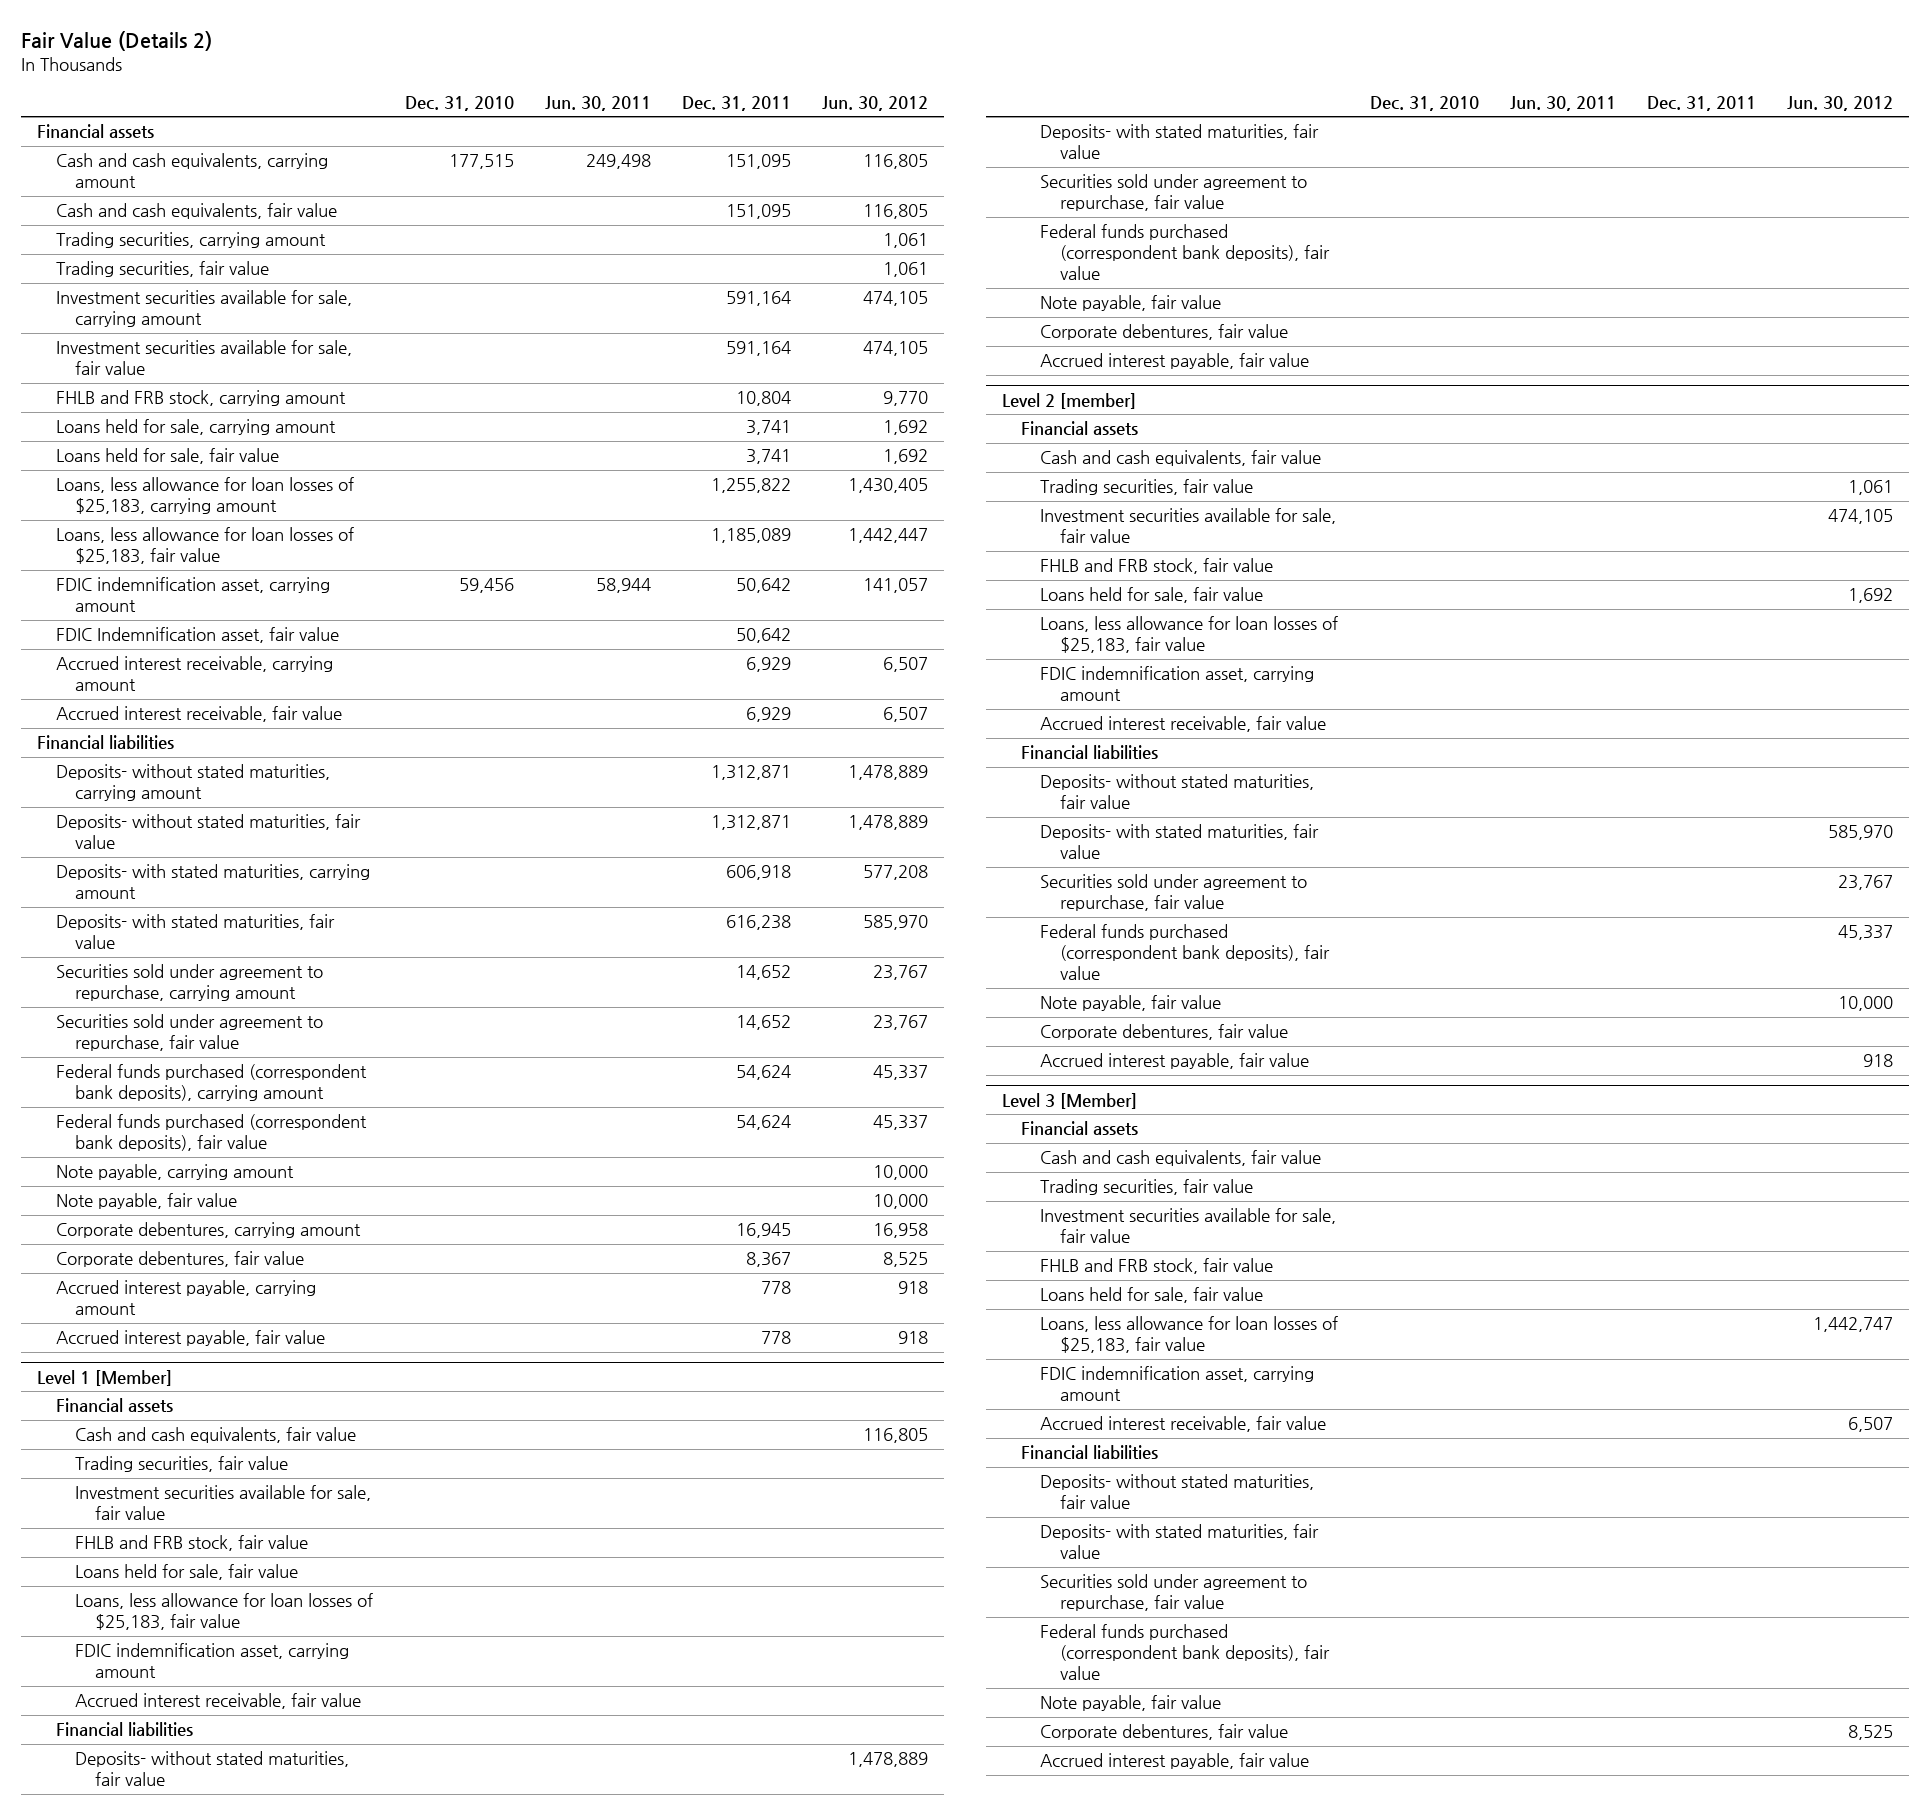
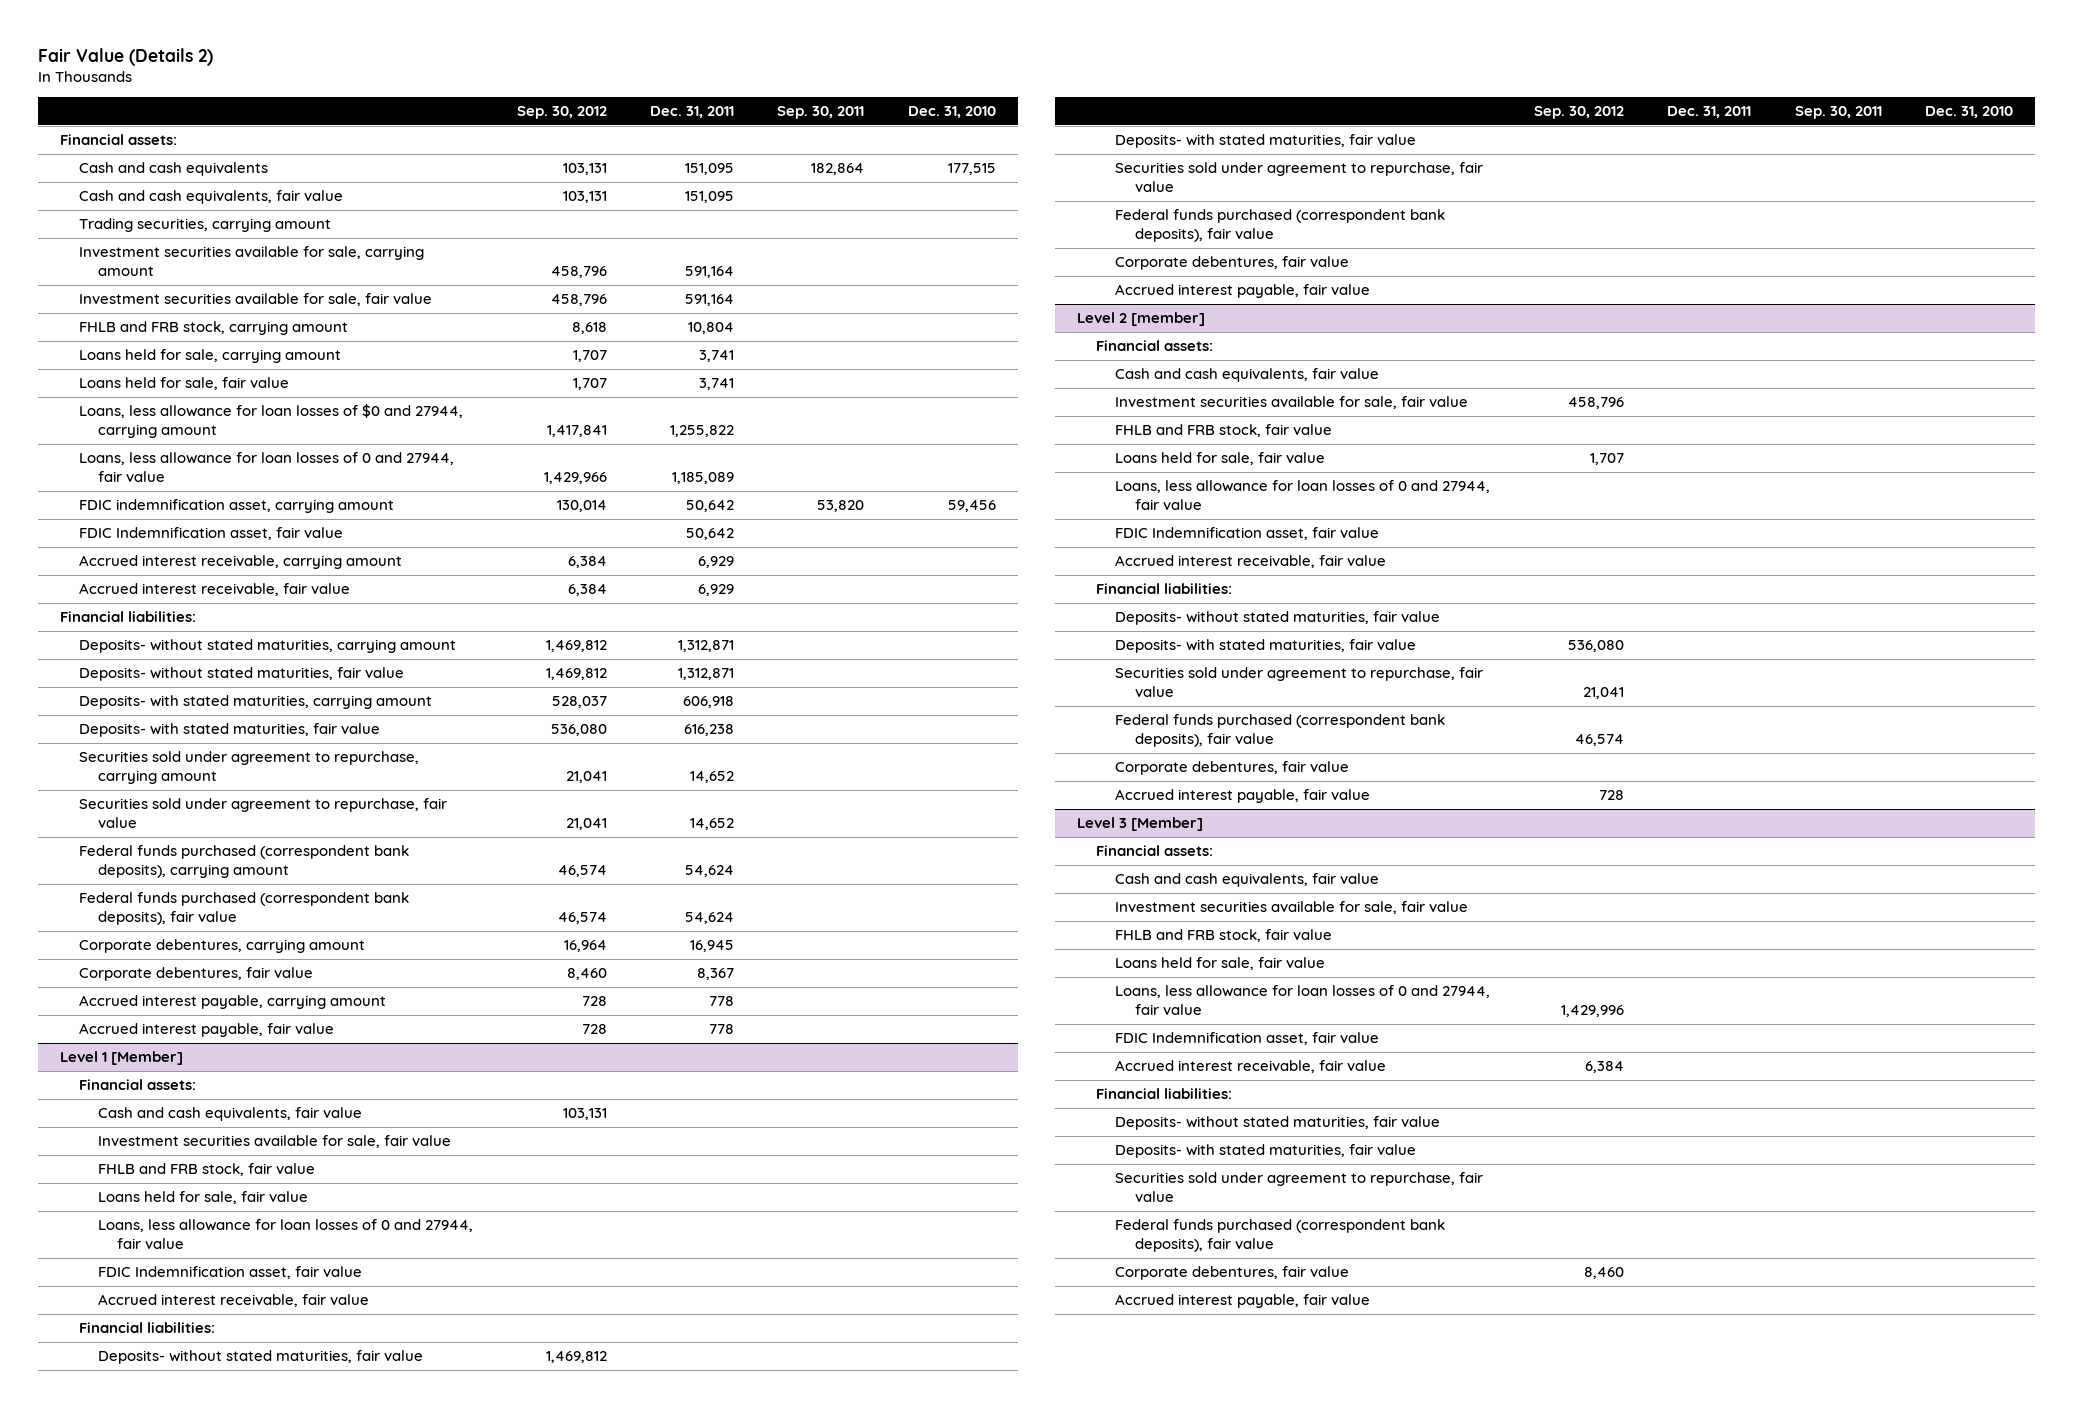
[544,95,651,111] Jun. 30, 2011 -> none
[822,95,929,111] Jun. 30, 2012 -> none
none -> [516,106,607,120] Sep. 30, 2012
none -> [777,106,865,120] Sep. 30, 2011
[36,124,154,140] Financial assets -> [59,134,177,146] Financial assets:
[56,153,329,189] Cash and cash equivalents, carrying amount -> [79,162,269,177] Cash and cash equivalents
[56,261,270,278] Trading securities, fair value -> none
[56,477,355,515] Loans, less allowance for loan losses of $25,183, carrying amount -> [79,404,464,439] Loans, less allowance for loan losses of $0 and 27944, carrying amount
[56,527,355,565] Loans, less allowance for loan losses of $25,183, fair value -> [79,452,455,483] Loans, less allowance for loan losses of 0 and 27944, fair value
[36,735,174,751] Financial liabilities -> [59,611,196,623] Financial liabilities:
[56,1164,295,1181] Note payable, carrying amount -> none
[56,1193,238,1210] Note payable, fair value -> none
[56,1398,174,1414] Financial assets -> [79,1079,197,1091] Financial assets:
[75,1456,289,1473] Trading securities, fair value -> none
[75,1643,350,1679] FDIC indemnification asset, carrying amount -> none
[75,1593,374,1631] Loans, less allowance for loan losses of $25,183, fair value -> [98,1219,474,1250] Loans, less allowance for loan losses of 0 and 27944, fair value
none -> [98,1266,363,1280] FDIC Indemnification asset, fair value
[56,1722,194,1738] Financial liabilities -> [79,1322,216,1334] Financial liabilities:
[1040,295,1222,312] Note payable, fair value -> none
[1021,421,1139,437] Financial assets -> [1096,340,1214,352] Financial assets:
[1040,479,1254,496] Trading securities, fair value -> none
[1040,666,1315,702] FDIC indemnification asset, carrying amount -> none
[1040,616,1339,654] Loans, less allowance for loan losses of $25,183, fair value -> [1115,480,1491,511] Loans, less allowance for loan losses of 0 and 27944, fair value
none -> [1115,527,1380,541] FDIC Indemnification asset, fair value
[1021,745,1159,761] Financial liabilities -> [1096,583,1233,595] Financial liabilities:
[1040,995,1222,1012] Note payable, fair value -> none
[1021,1121,1139,1137] Financial assets -> [1096,845,1214,857] Financial assets:
[1040,1179,1254,1196] Trading securities, fair value -> none
[1040,1366,1315,1402] FDIC indemnification asset, carrying amount -> none
[1040,1316,1339,1354] Loans, less allowance for loan losses of $25,183, fair value -> [1115,985,1491,1016] Loans, less allowance for loan losses of 0 and 27944, fair value
none -> [1115,1032,1380,1046] FDIC Indemnification asset, fair value
[1021,1445,1159,1461] Financial liabilities -> [1096,1088,1233,1100] Financial liabilities:
[1040,1695,1222,1712] Note payable, fair value -> none

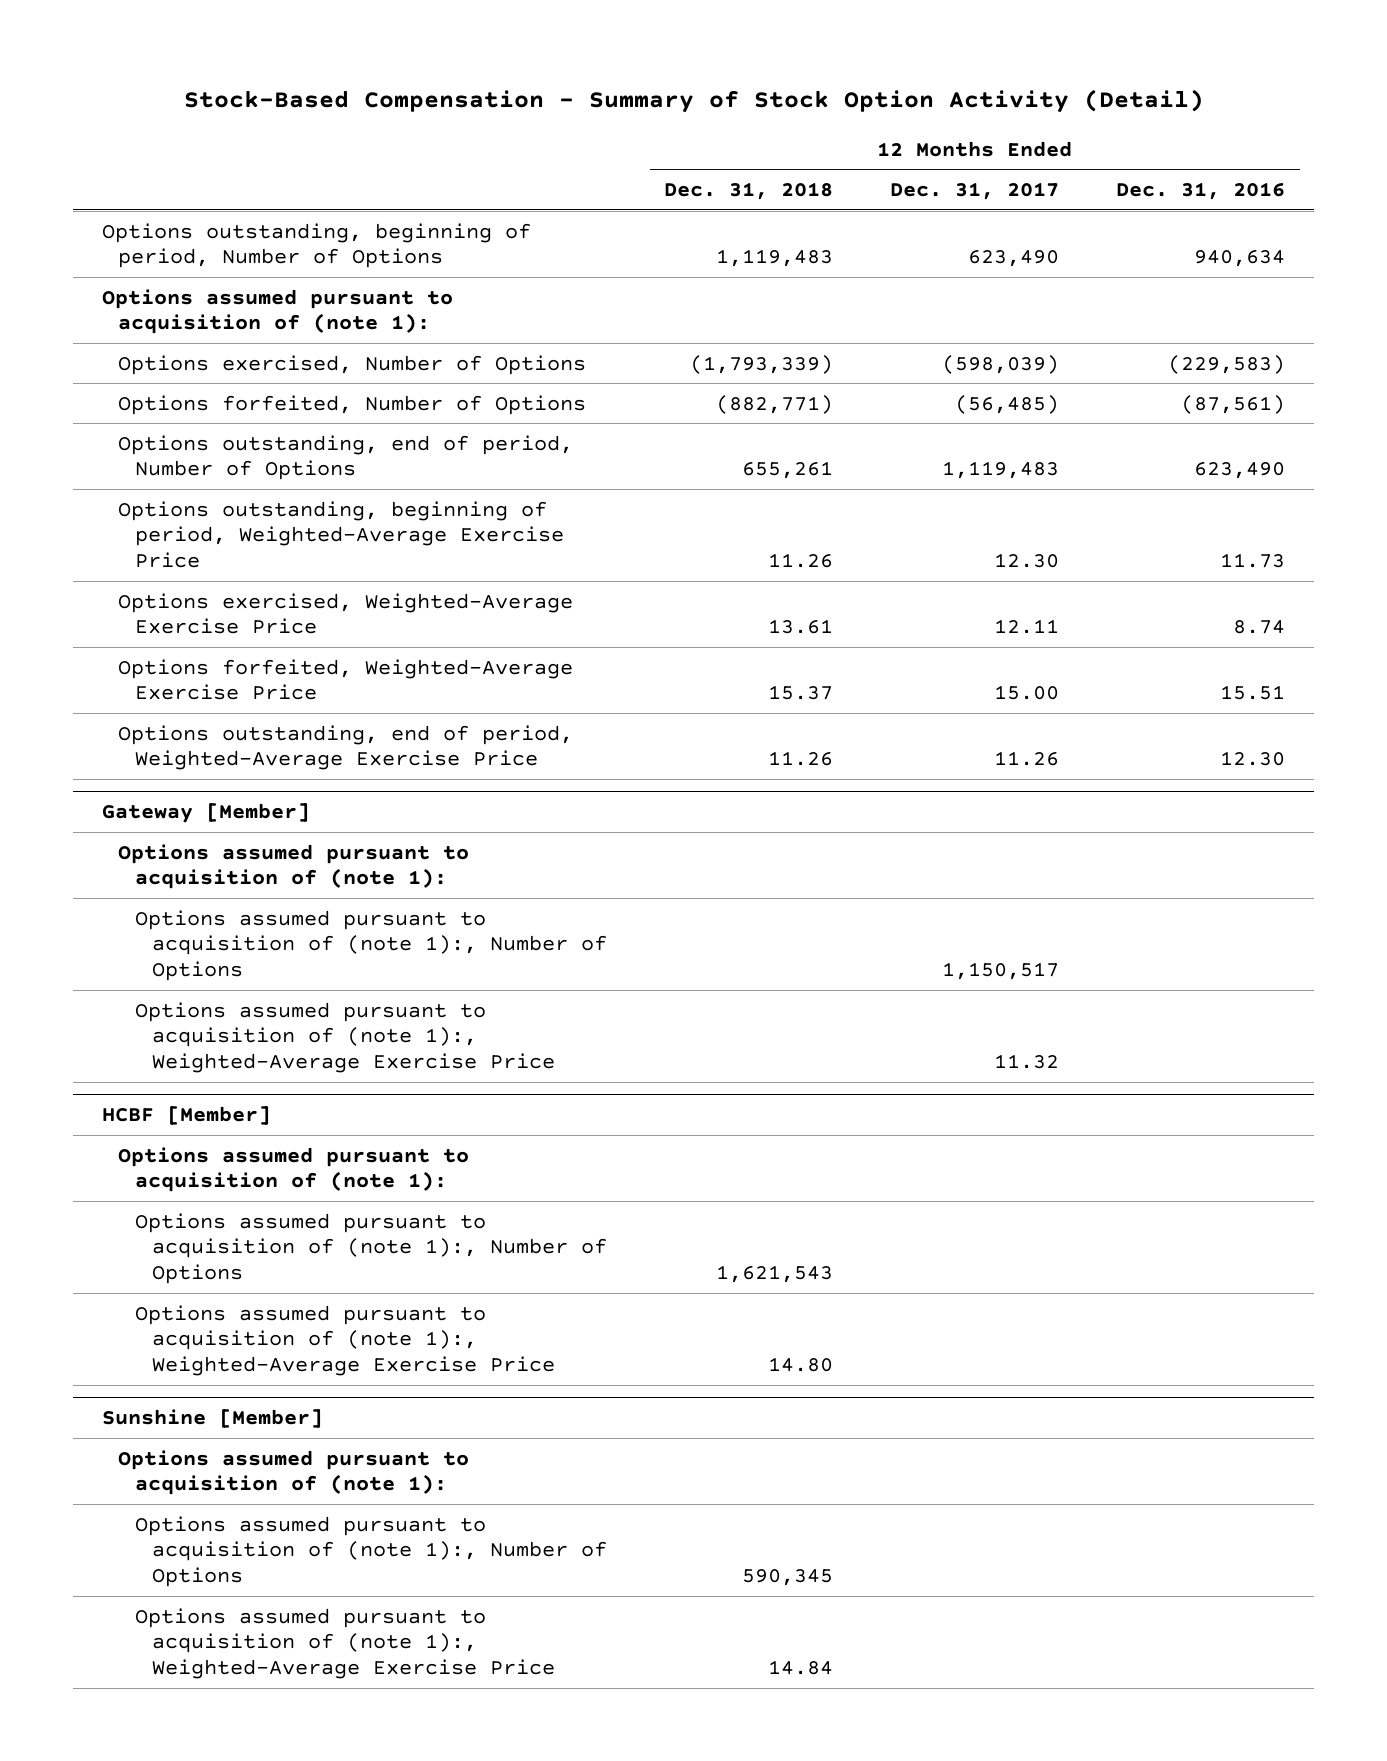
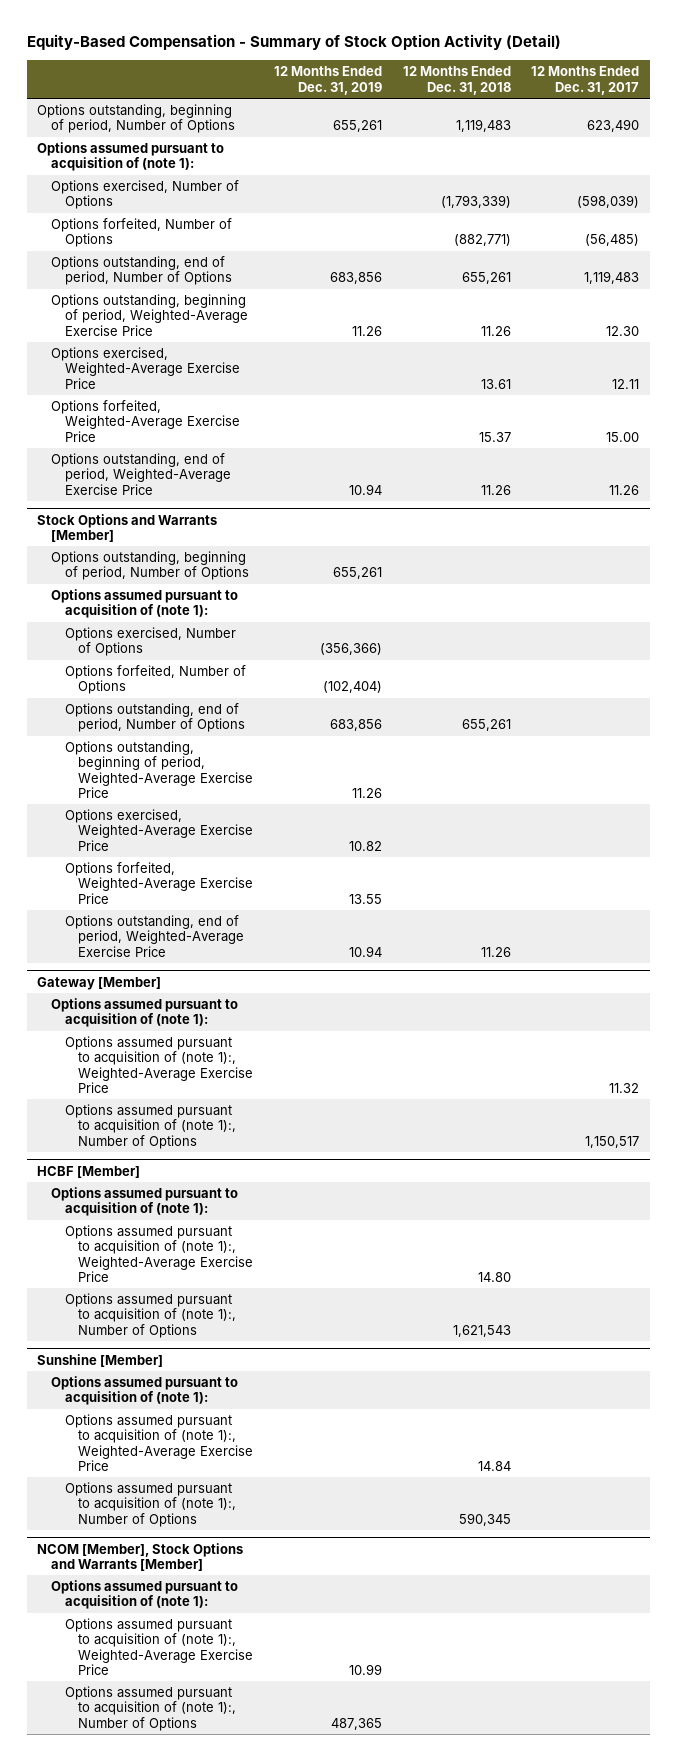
[183,89,1204,114] Stock-Based Compensation - Summary of Stock Option Activity (Detail) -> [27,34,562,51] Equity-Based Compensation - Summary of Stock Option Activity (Detail)
[1116,182,1286,201] Dec. 31, 2016 -> none
none -> [274,66,383,95] 12 Months Ended Dec. 31, 2019
none -> [37,513,218,542] Stock Options and Warrants [Member]
none -> [51,550,249,581] Options outstanding, beginning of period, Number of Options
none -> [51,588,239,619] Options assumed pursuant to acquisition of (note 1):
none -> [64,626,236,657] Options exercised, Number of Options
none -> [64,664,246,695] Options forfeited, Number of Options
none -> [64,702,246,733] Options outstanding, end of period, Number of Options
none -> [64,740,254,799] Options outstanding, beginning of period, Weighted-Average Exercise Price
none -> [64,808,254,851] Options exercised, Weighted-Average Exercise Price
none -> [64,861,254,904] Options forfeited, Weighted-Average Exercise Price
none -> [64,914,245,957] Options outstanding, end of period, Weighted-Average Exercise Price
[135,909,607,982] Options assumed pursuant to acquisition of (note 1):, Number of Options -> [64,1103,237,1149] Options assumed pursuant to acquisition of (note 1):, Number of Options
[135,1212,607,1285] Options assumed pursuant to acquisition of (note 1):, Number of Options -> [64,1292,237,1338] Options assumed pursuant to acquisition of (note 1):, Number of Options
[135,1515,607,1588] Options assumed pursuant to acquisition of (note 1):, Number of Options -> [64,1481,237,1527] Options assumed pursuant to acquisition of (note 1):, Number of Options
none -> [37,1542,244,1571] NCOM [Member], Stock Options and Warrants [Member]
none -> [51,1579,239,1610] Options assumed pursuant to acquisition of (note 1):
none -> [64,1617,254,1676] Options assumed pursuant to acquisition of (note 1):, Weighted-Average Exercise Price
none -> [64,1685,237,1731] Options assumed pursuant to acquisition of (note 1):, Number of Options

